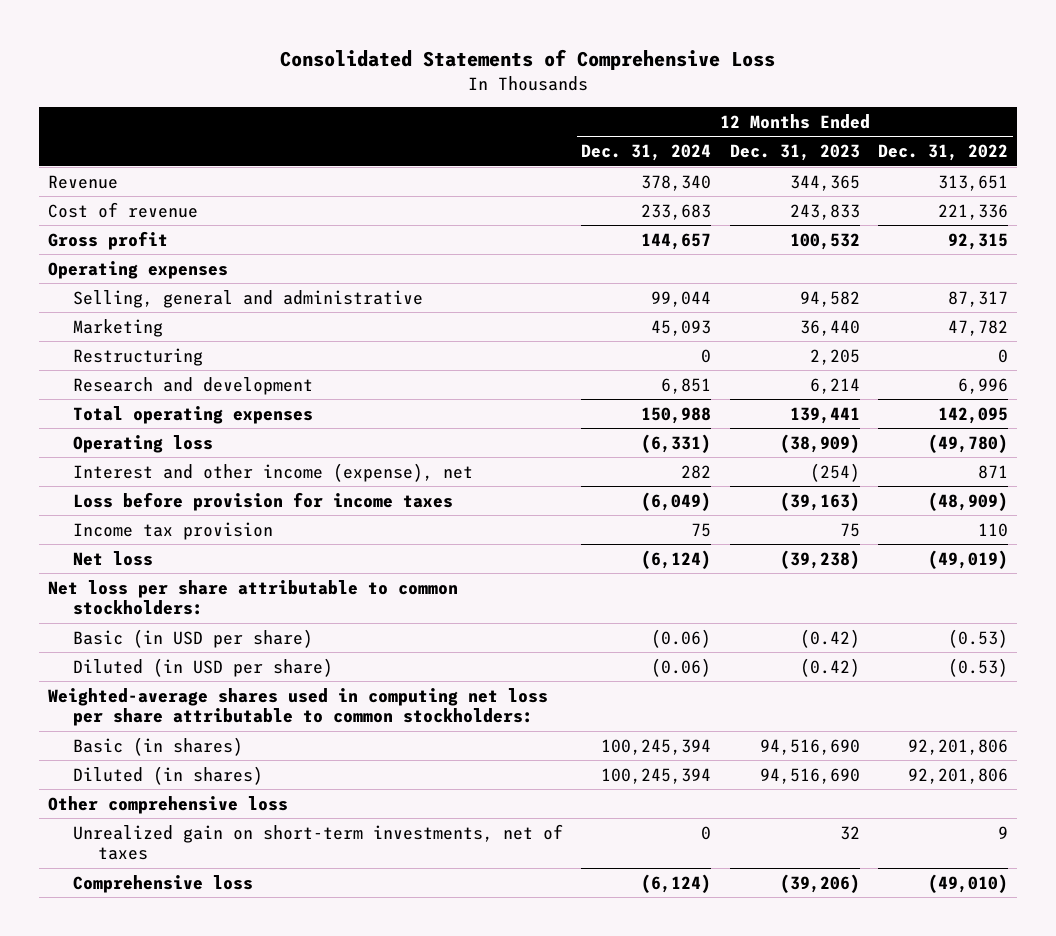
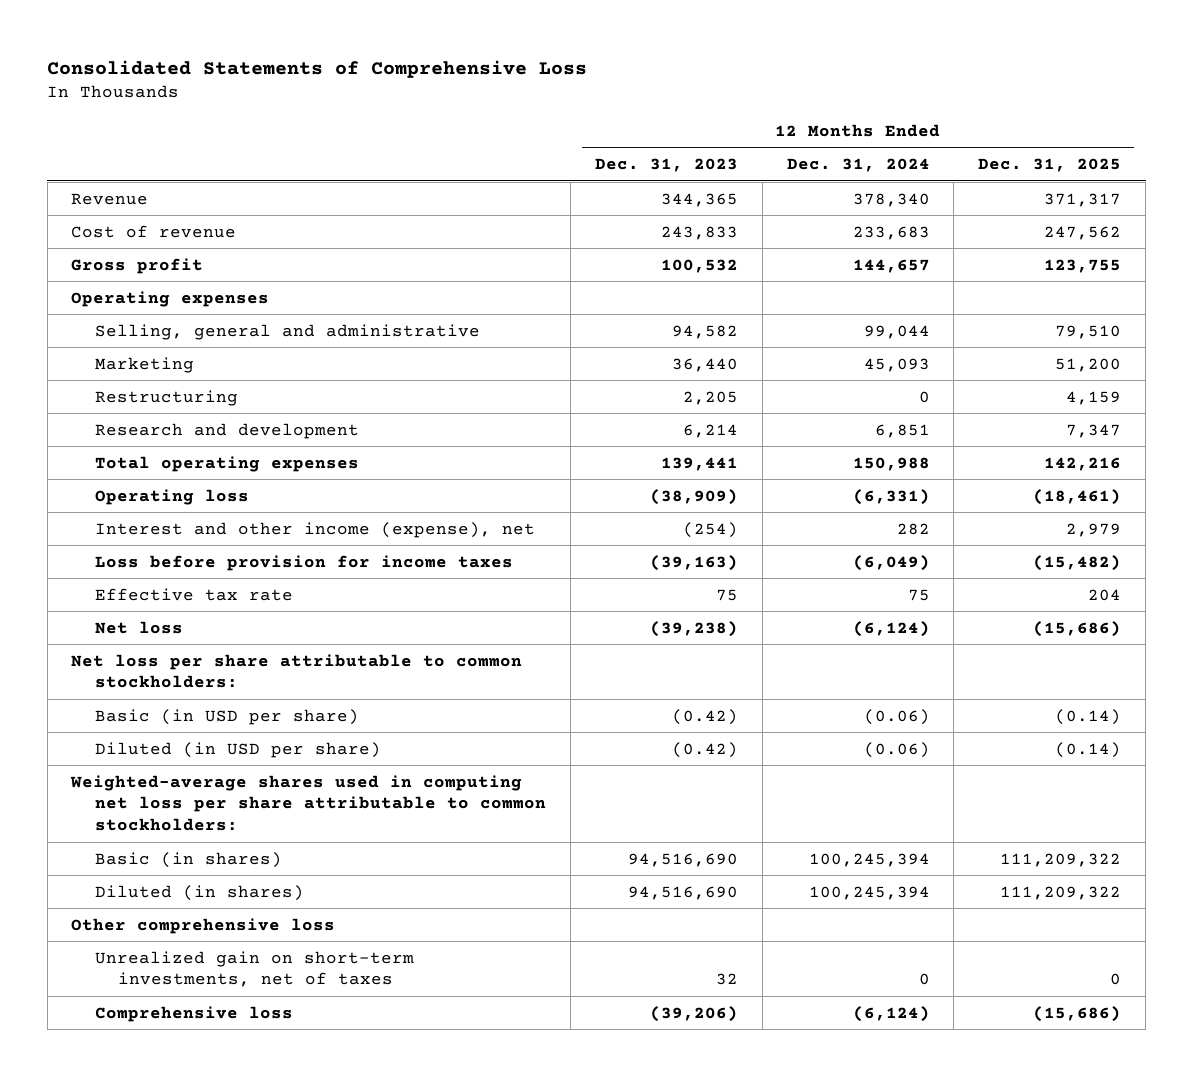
[878,144,1009,162] Dec. 31, 2022 -> none
none -> [978,158,1122,173] Dec. 31, 2025
[73,521,274,540] Income tax provision -> [94,587,293,601] Effective tax rate

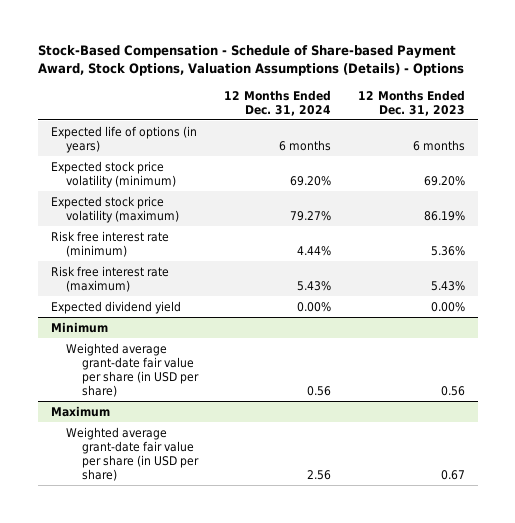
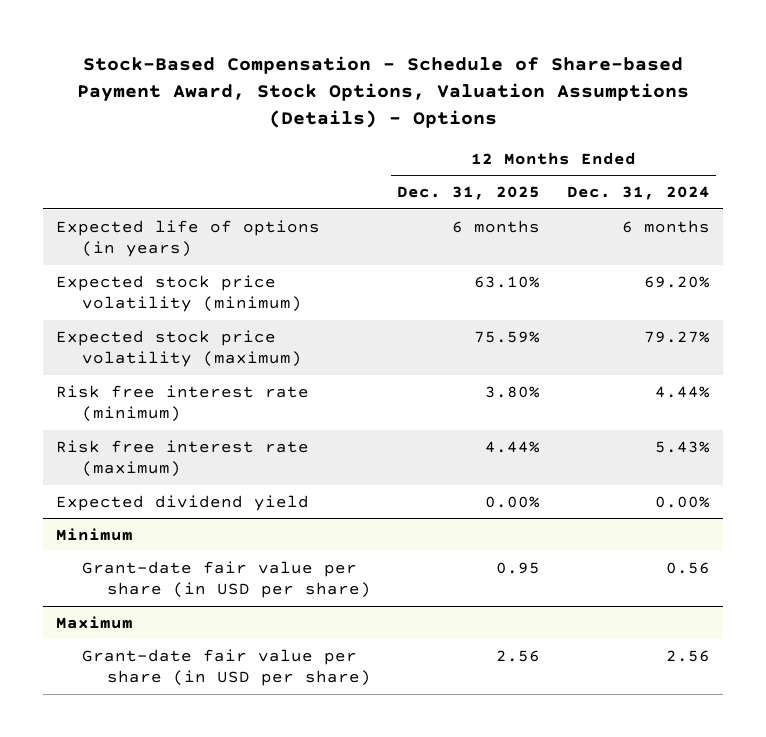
[357,89,465,116] 12 Months Ended Dec. 31, 2023 -> none
none -> [397,186,541,201] Dec. 31, 2025
[66,342,200,397] Weighted average grant-date fair value per share (in USD per share) -> [81,560,372,599] Grant-date fair value per share (in USD per share)
[66,426,200,481] Weighted average grant-date fair value per share (in USD per share) -> [81,648,372,687] Grant-date fair value per share (in USD per share)

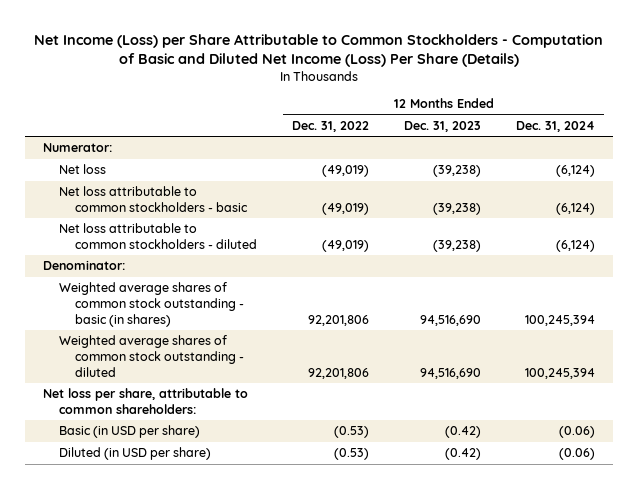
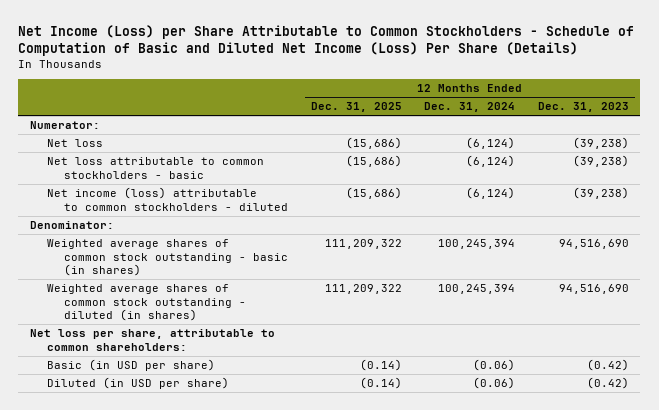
[34,33,604,67] Net Income (Loss) per Share Attributable to Common Stockholders - Computation of Basic and Diluted Net Income (Loss) Per Share (Details) -> [18,24,635,57] Net Income (Loss) per Share Attributable to Common Stockholders - Schedule of Computation of Basic and Diluted Net Income (Loss) Per Share (Details)
[291,120,369,132] Dec. 31, 2022 -> none
none -> [310,102,402,113] Dec. 31, 2025
[58,223,257,249] Net loss attributable to common stockholders - diluted -> [46,187,288,211] Net income (loss) attributable to common stockholders - diluted
[58,335,244,377] Weighted average shares of common stock outstanding - diluted -> [46,284,246,322] Weighted average shares of common stock outstanding - diluted (in shares)

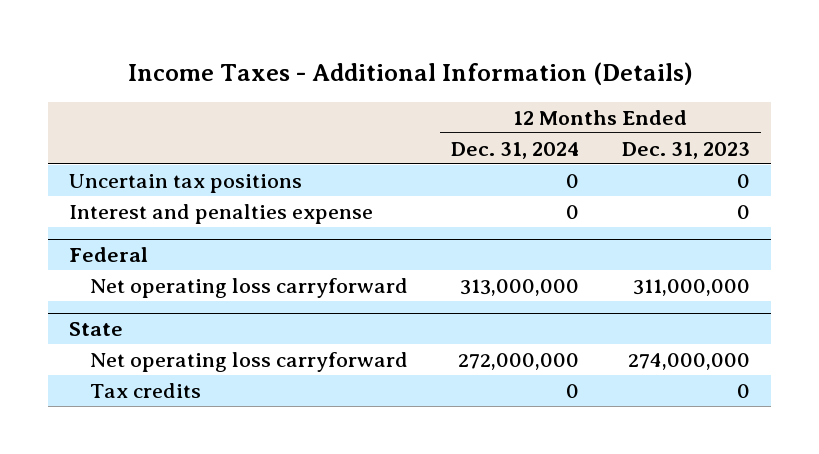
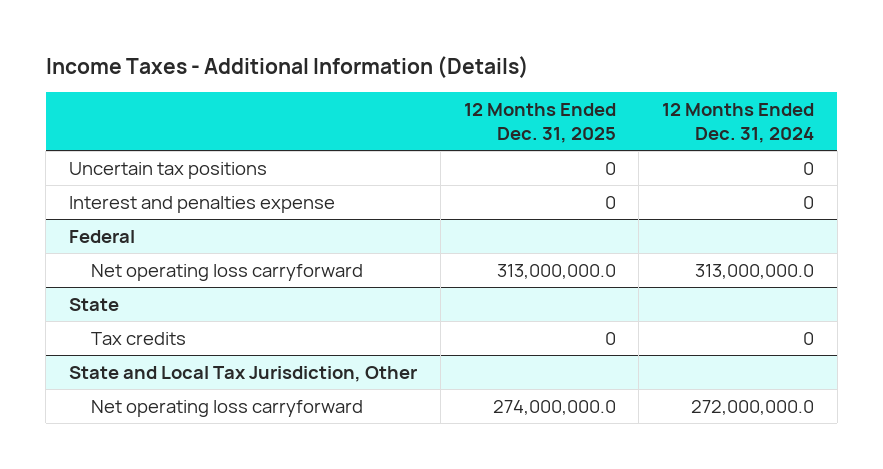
[621,141,750,159] Dec. 31, 2023 -> none
none -> [463,103,616,143] 12 Months Ended Dec. 31, 2025
[460,278,580,296] 313,000,000 -> [695,263,815,279] 313,000,000.0
[90,351,409,372] Net operating loss carryforward -> none
none -> [68,365,417,382] State and Local Tax Jurisdiction, Other
none -> [90,399,363,417] Net operating loss carryforward

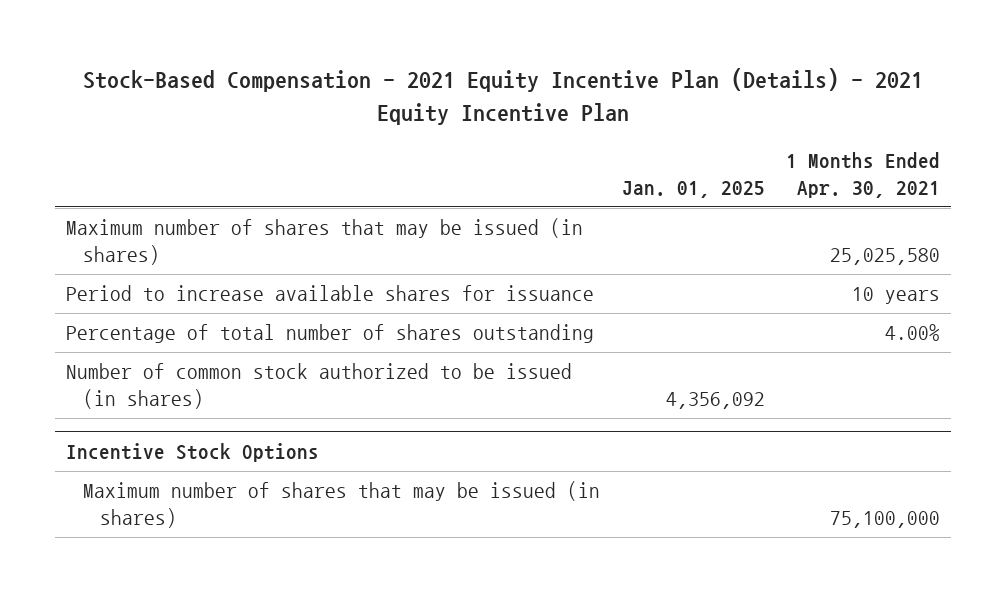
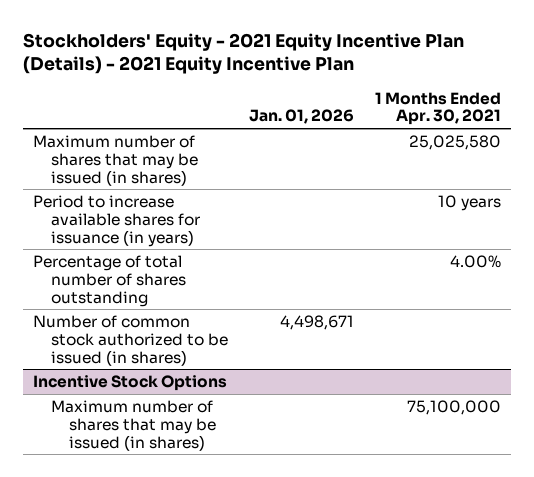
[83,68,924,125] Stock-Based Compensation - 2021 Equity Incentive Plan (Details) - 2021 Equity Incentive Plan -> [22,32,464,75] Stockholders' Equity - 2021 Equity Incentive Plan (Details) - 2021 Equity Incentive Plan
[621,181,765,199] Jan. 01, 2025 -> none
none -> [248,109,354,125] Jan. 01, 2026
[65,285,594,302] Period to increase available shares for issuance -> [33,194,201,247] Period to increase available shares for issuance (in years)

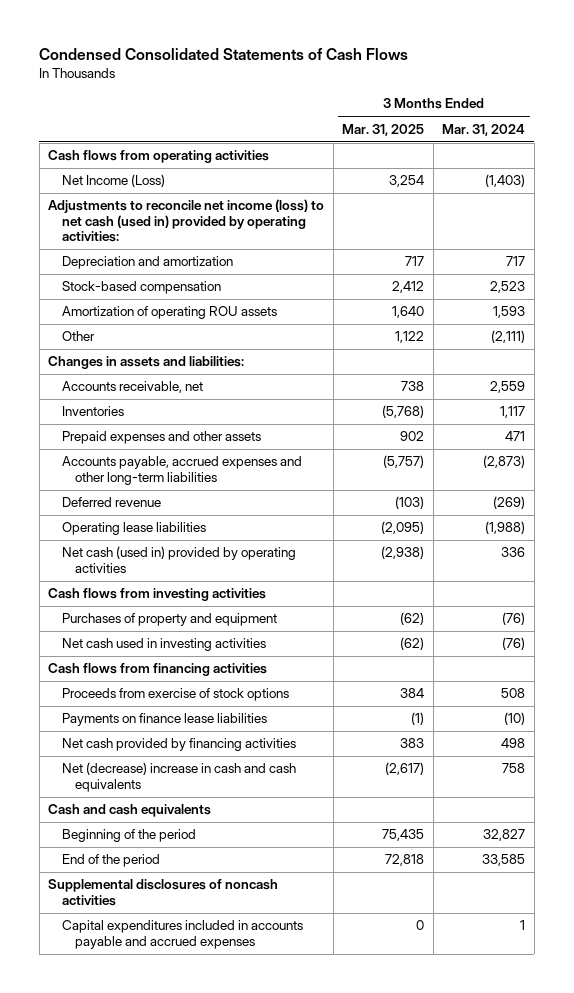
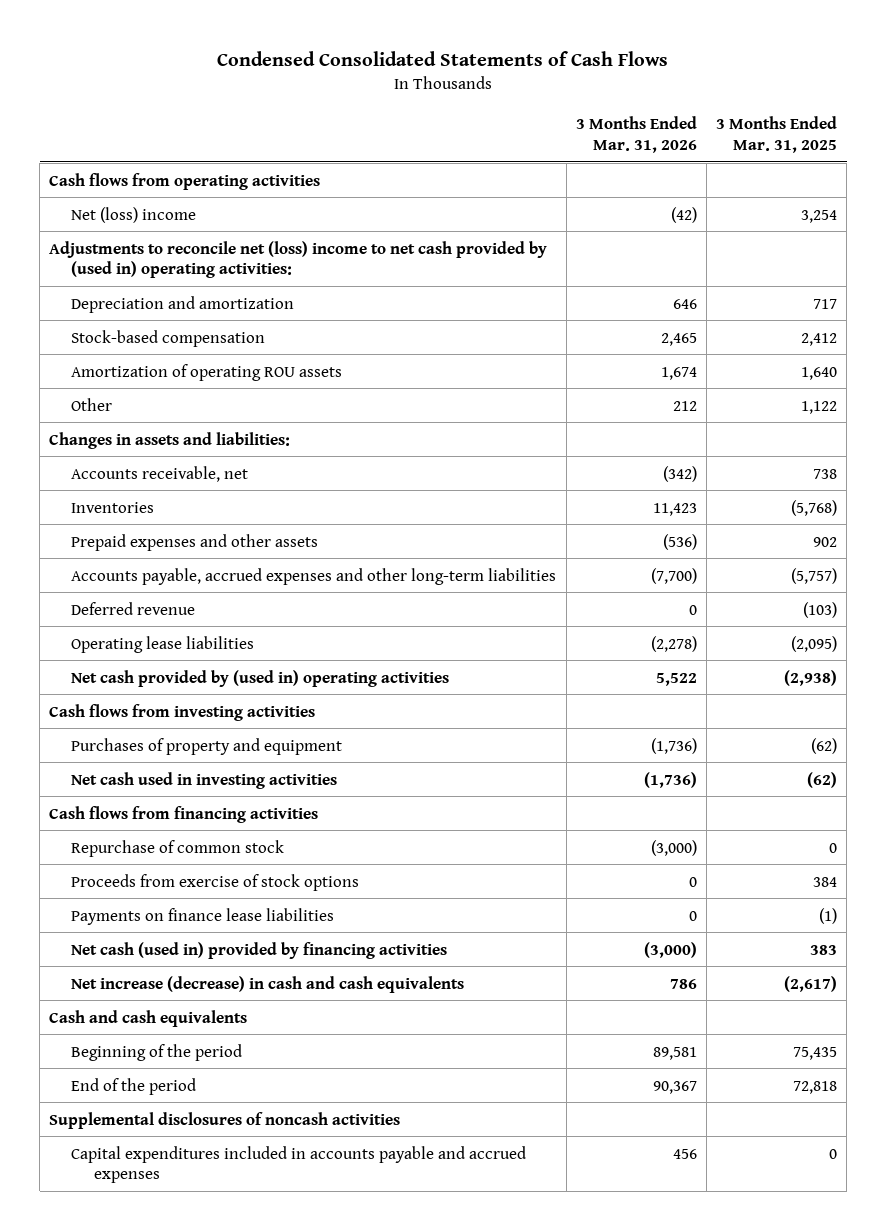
[442,123,526,136] Mar. 31, 2024 -> none
none -> [575,116,697,153] 3 Months Ended Mar. 31, 2026
[61,174,165,188] Net Income (Loss) -> [71,206,197,223] Net (loss) income
[48,199,325,243] Adjustments to reconcile net income (loss) to net cash (used in) provided by operating activities: -> [49,240,548,279] Adjustments to reconcile net (loss) income to net cash provided by (used in) operating activities:
[61,546,296,573] Net cash (used in) provided by operating activities -> [71,669,450,687] Net cash provided by (used in) operating activities
none -> [71,839,285,857] Repurchase of common stock
[61,738,296,752] Net cash provided by financing activities -> [71,941,448,959] Net cash (used in) provided by financing activities
[61,762,296,792] Net (decrease) increase in cash and cash equivalents -> [71,975,465,993] Net increase (decrease) in cash and cash equivalents

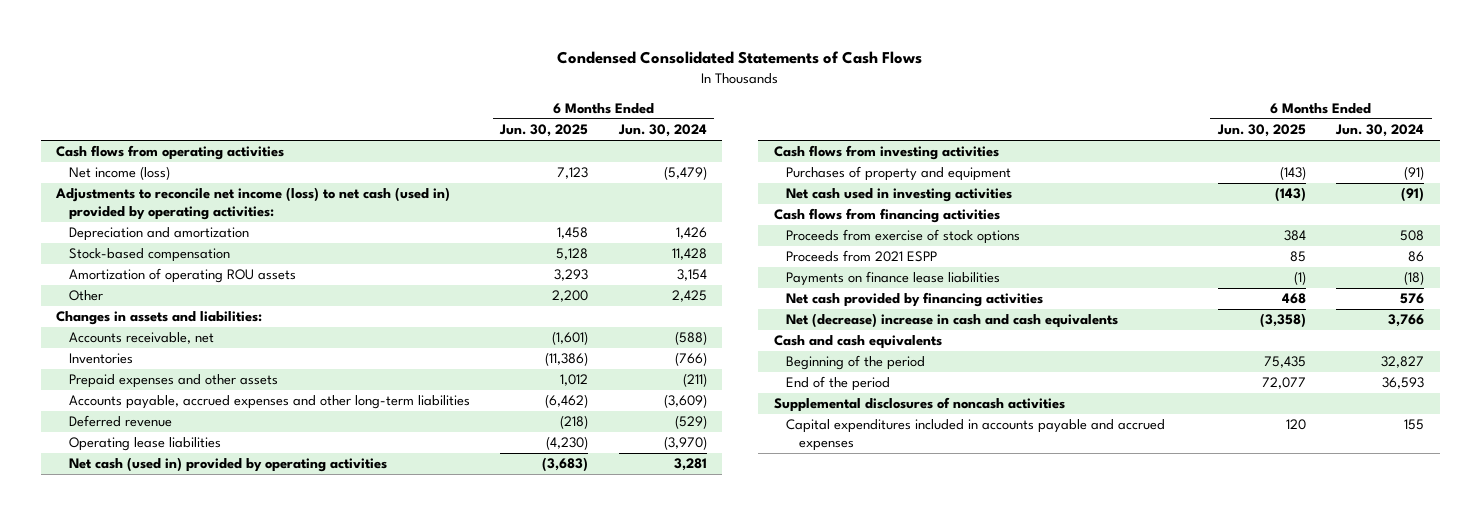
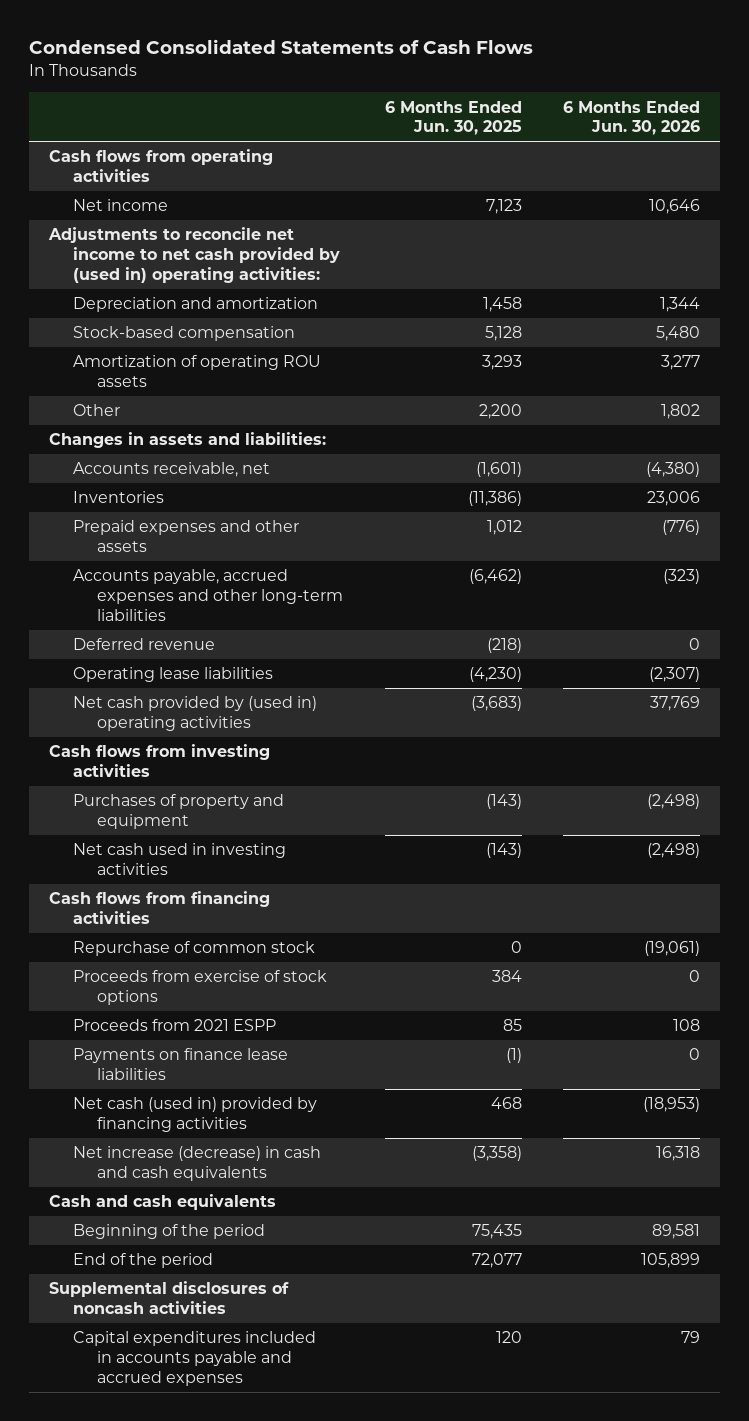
[617,124,707,138] Jun. 30, 2024 -> none
none -> [562,100,700,136] 6 Months Ended Jun. 30, 2026
[68,166,170,181] Net income (loss) -> [73,199,169,212] Net income
[55,187,451,220] Adjustments to reconcile net income (loss) to net cash (used in) provided by operating activities: -> [48,227,341,283] Adjustments to reconcile net income to net cash provided by (used in) operating activities:
[68,457,387,473] Net cash (used in) provided by operating activities -> [73,696,318,732] Net cash provided by (used in) operating activities
none -> [73,941,316,957] Repurchase of common stock
[786,292,1044,308] Net cash provided by financing activities -> [73,1097,318,1133] Net cash (used in) provided by financing activities
[786,313,1119,329] Net (decrease) increase in cash and cash equivalents -> [73,1146,322,1182] Net increase (decrease) in cash and cash equivalents

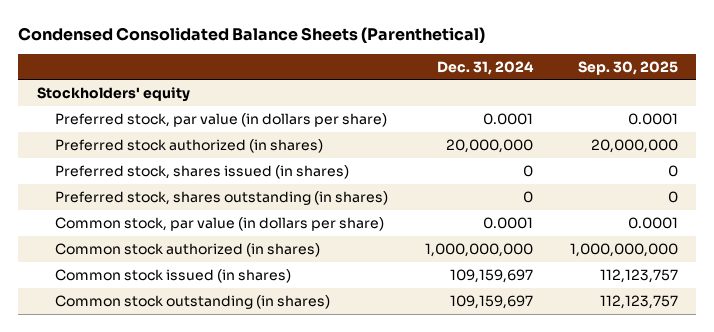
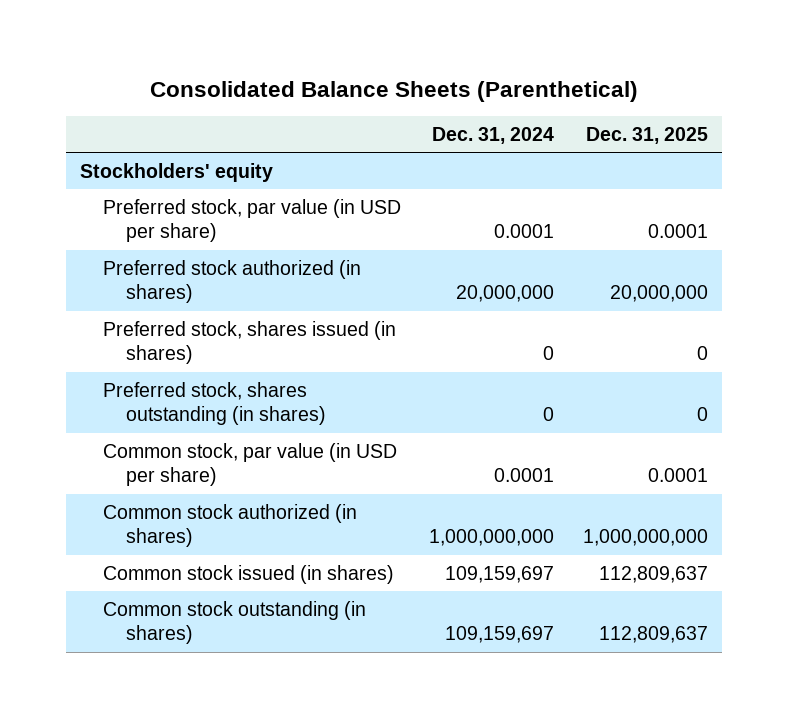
[18,26,486,43] Condensed Consolidated Balance Sheets (Parenthetical) -> [149,80,638,102] Consolidated Balance Sheets (Parenthetical)
[577,60,678,75] Sep. 30, 2025 -> none
none -> [585,126,708,144] Dec. 31, 2025
[55,112,388,127] Preferred stock, par value (in dollars per share) -> [103,198,402,243] Preferred stock, par value (in USD per share)
[55,216,385,231] Common stock, par value (in dollars per share) -> [103,442,398,487] Common stock, par value (in USD per share)

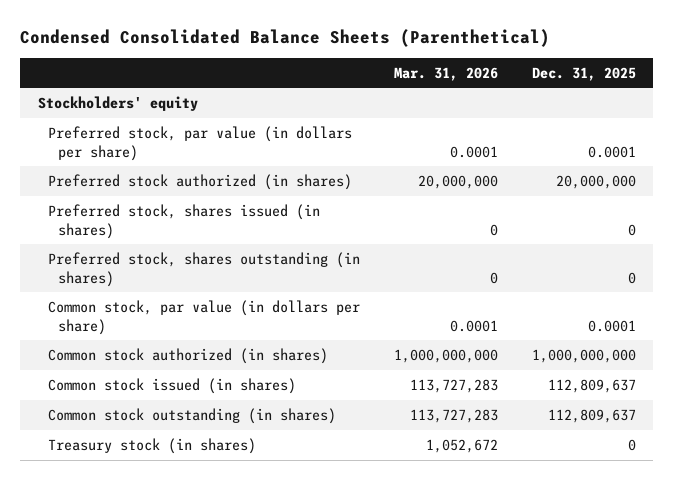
[149,80,638,102] Consolidated Balance Sheets (Parenthetical) -> [20,29,551,48] Condensed Consolidated Balance Sheets (Parenthetical)
[432,126,555,144] Dec. 31, 2024 -> none
none -> [394,66,499,81] Mar. 31, 2026
[103,198,402,243] Preferred stock, par value (in USD per share) -> [47,125,352,161] Preferred stock, par value (in dollars per share)
[103,442,398,487] Common stock, par value (in USD per share) -> [47,299,360,335] Common stock, par value (in dollars per share)
none -> [47,437,256,454] Treasury stock (in shares)

